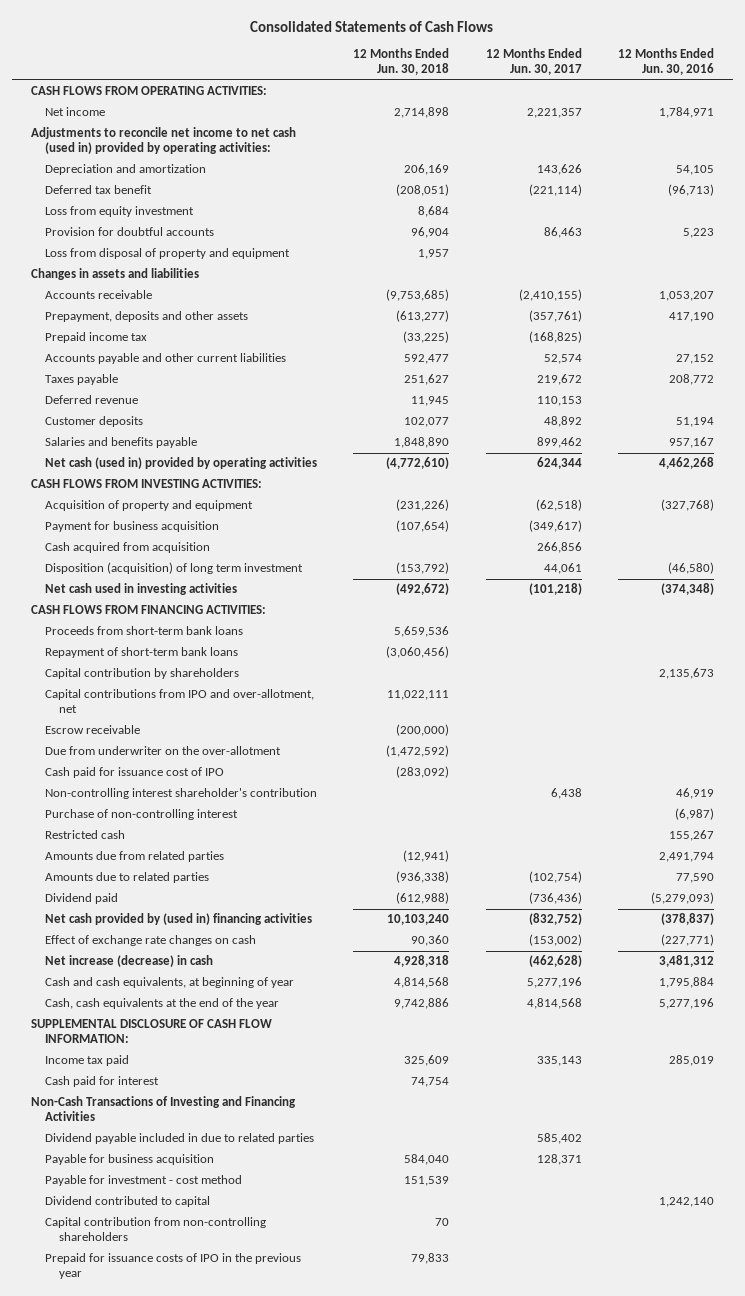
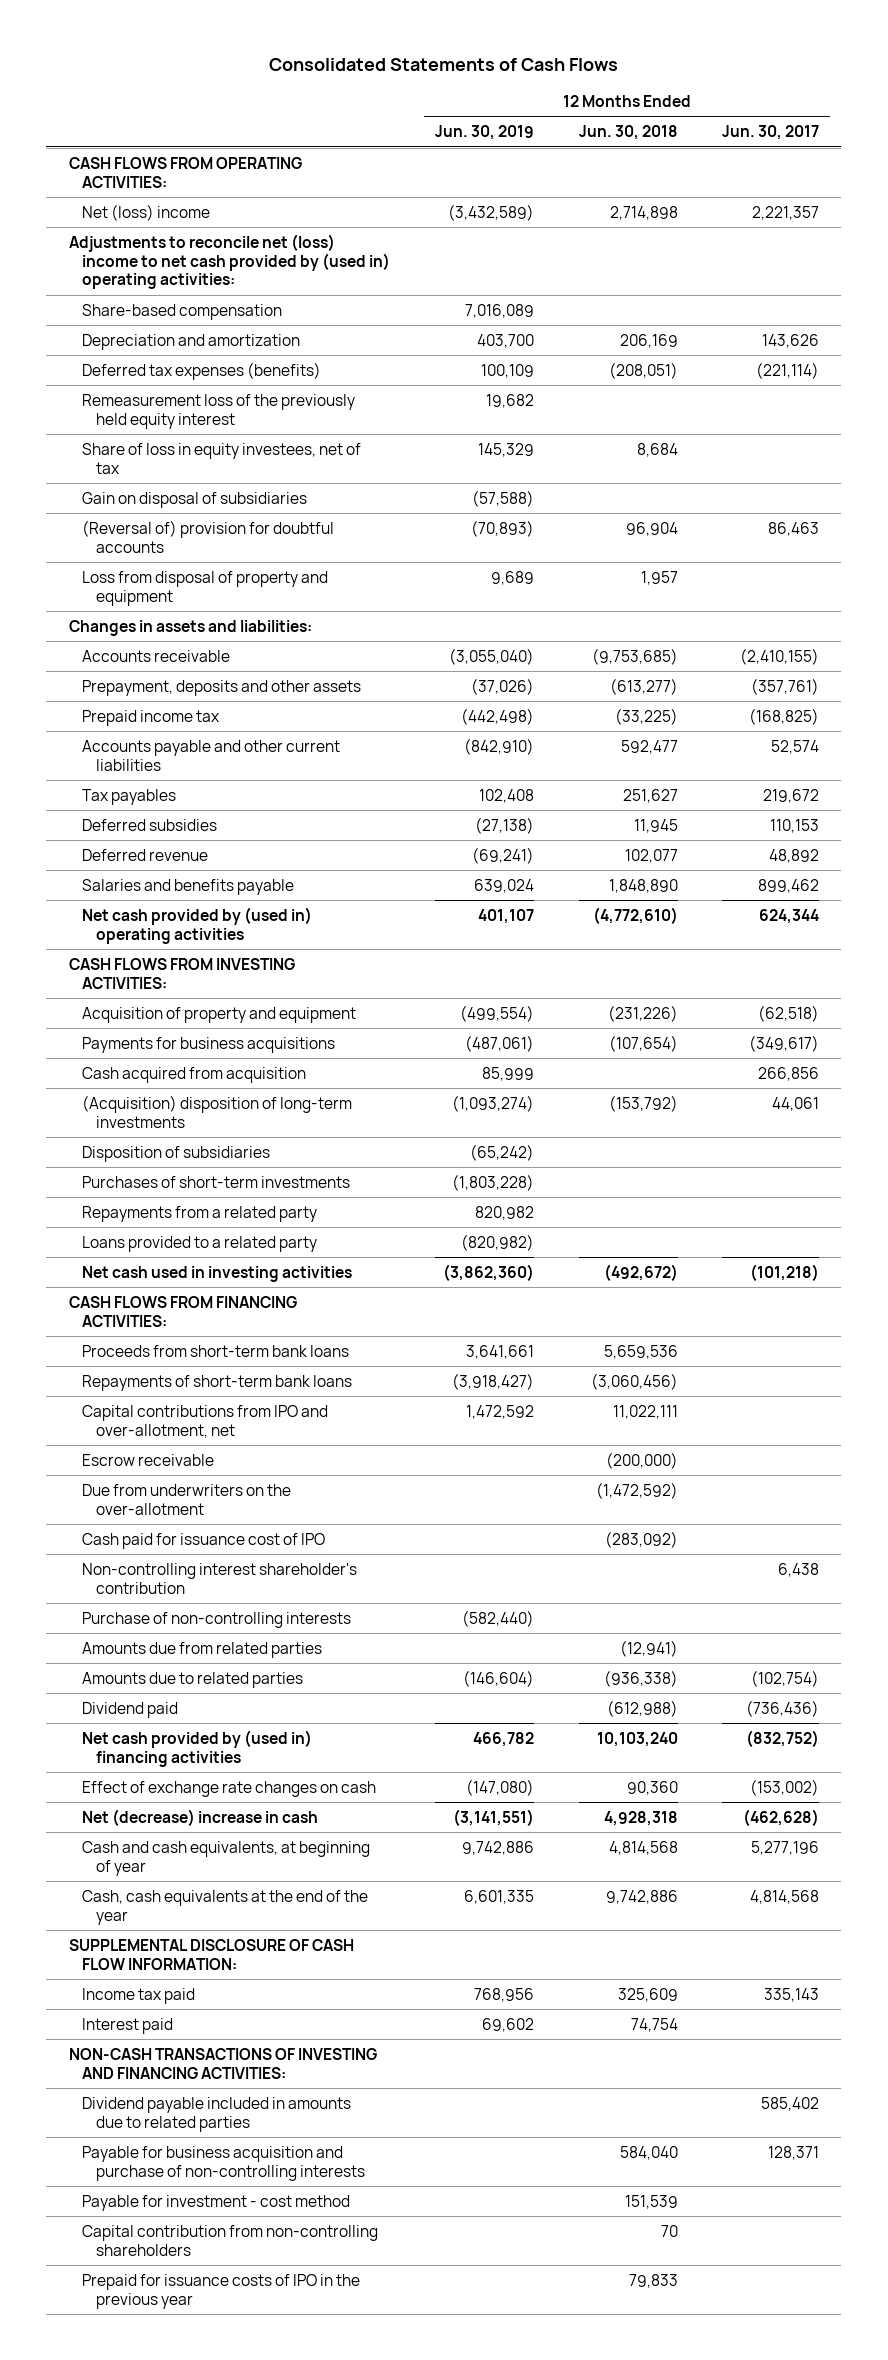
[618,48,715,76] 12 Months Ended Jun. 30, 2016 -> none
none -> [434,125,534,141] Jun. 30, 2019
[44,107,105,117] Net income -> [82,203,211,221] Net (loss) income
[30,127,296,155] Adjustments to reconcile net income to net cash (used in) provided by operating activities: -> [68,233,391,290] Adjustments to reconcile net (loss) income to net cash provided by (used in) operating activities:
none -> [82,303,283,320] Share-based compensation
[44,185,152,195] Deferred tax benefit -> [82,361,322,380] Deferred tax expenses (benefits)
none -> [82,393,356,429] Remeasurement loss of the previously held equity interest
[44,206,194,218] Loss from equity investment -> [82,442,362,474] Share of loss in equity investees, net of tax
none -> [82,491,308,508] Gain on disposal of subsidiaries
[44,227,214,237] Provision for doubtful accounts -> [82,519,335,553] (Reversal of) provision for doubtful accounts
[30,268,199,281] Changes in assets and liabilities -> [68,619,312,636] Changes in assets and liabilities:
[44,416,143,428] Customer deposits -> none
[44,374,118,386] Taxes payable -> [82,788,177,805] Tax payables
none -> [82,818,218,831] Deferred subsidies
[411,396,450,407] 11,945 -> [624,848,678,863] 102,077
[536,396,582,407] 110,153 -> [769,848,820,863] 48,892
[44,457,317,470] Net cash (used in) provided by operating activities -> [82,906,313,944] Net cash provided by (used in) operating activities
[44,521,219,533] Payment for business acquisition -> [82,1036,336,1053] Payments for business acquisitions
[44,562,303,575] Disposition (acquisition) of long term investment -> [82,1094,353,1128] (Acquisition) disposition of long-term investments
none -> [82,1145,271,1162] Disposition of subsidiaries
none -> [82,1175,351,1188] Purchases of short-term investments
none -> [82,1205,318,1222] Repayments from a related party
none -> [82,1235,318,1252] Loans provided to a related party
[44,668,239,680] Capital contribution by shareholders -> none
[44,647,238,659] Repayment of short-term bank loans -> [82,1374,353,1391] Repayments of short-term bank loans
[44,746,281,756] Due from underwriter on the over-allotment -> [82,1483,292,1515] Due from underwriters on the over-allotment
[44,830,125,840] Restricted cash -> none
[44,809,238,821] Purchase of non-controlling interest -> [82,1611,352,1628] Purchase of non-controlling interests
[44,955,213,968] Net increase (decrease) in cash -> [82,1808,319,1826] Net (decrease) increase in cash
[44,1076,159,1088] Cash paid for interest -> [82,2017,174,2034] Interest paid
[30,1096,296,1122] Non-Cash Transactions of Investing and Financing Activities -> [68,2047,377,2079] NON-CASH TRANSACTIONS OF INVESTING AND FINANCING ACTIVITIES:
[44,1133,314,1145] Dividend payable included in due to related parties -> [82,2096,352,2132] Dividend payable included in amounts due to related parties
[44,1154,214,1166] Payable for business acquisition -> [82,2145,366,2181] Payable for business acquisition and purchase of non-controlling interests
[44,1196,210,1208] Dividend contributed to capital -> none

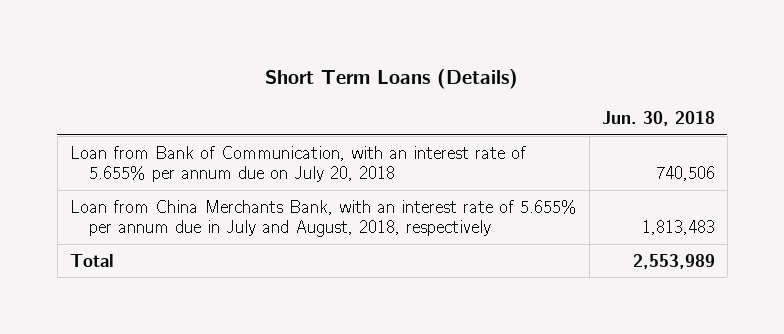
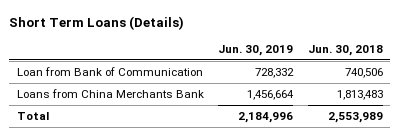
none -> [218,45,294,57] Jun. 30, 2019
[69,145,526,183] Loan from Bank of Communication, with an interest rate of 5.655% per annum due on July 20, 2018 -> [16,66,203,76] Loan from Bank of Communication
[69,199,577,238] Loan from China Merchants Bank, with an interest rate of 5.655% per annum due in July and August, 2018, respectively -> [16,88,204,98] Loans from China Merchants Bank

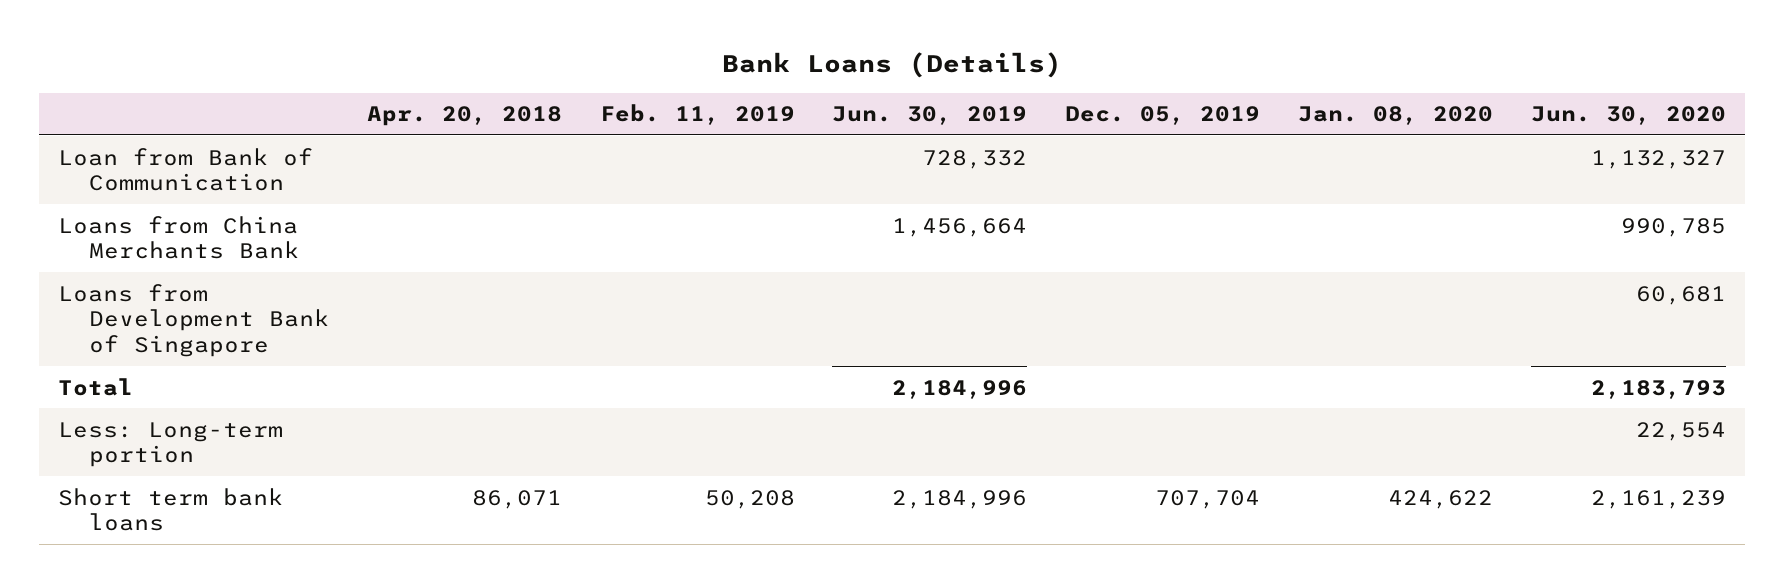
[9,15,185,30] Short Term Loans (Details) -> [721,51,1062,78] Bank Loans (Details)
[307,45,383,57] Jun. 30, 2018 -> none
none -> [366,106,562,127] Apr. 20, 2018
none -> [599,104,795,126] Feb. 11, 2019
none -> [1065,106,1261,126] Dec. 05, 2019
none -> [1297,106,1493,126] Jan. 08, 2020
none -> [1530,106,1726,126] Jun. 30, 2020
none -> [57,283,330,358] Loans from Development Bank of Singapore
none -> [57,421,283,468] Less: Long-term portion
none -> [57,487,283,532] Short term bank loans

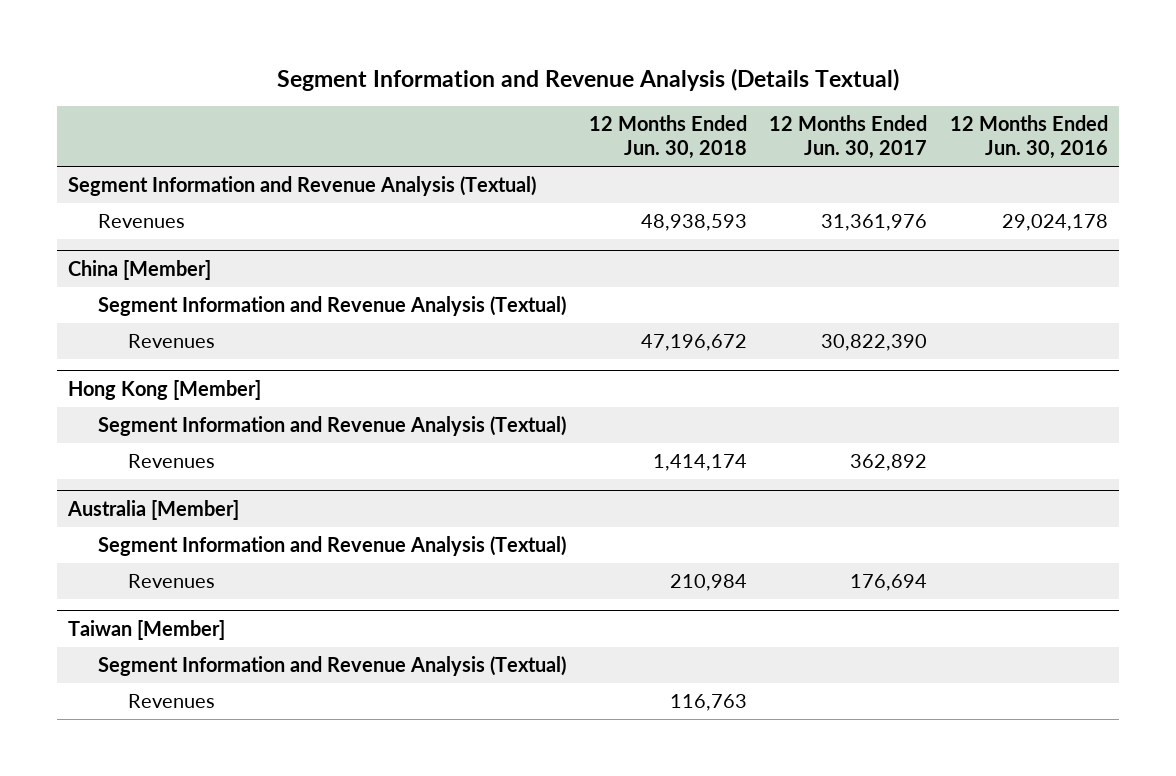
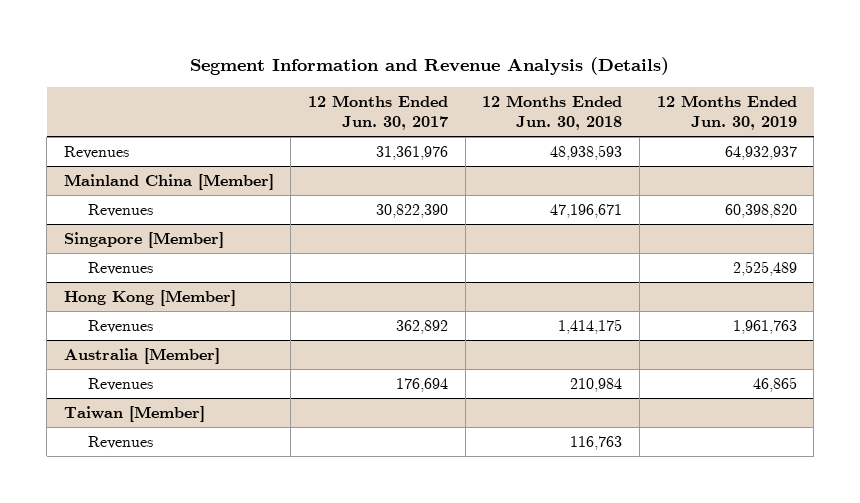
[276,67,899,91] Segment Information and Revenue Analysis (Details Textual) -> [190,57,670,76] Segment Information and Revenue Analysis (Details)
[949,115,1108,160] 12 Months Ended Jun. 30, 2016 -> none
none -> [656,94,797,131] 12 Months Ended Jun. 30, 2019
[67,175,536,196] Segment Information and Revenue Analysis (Textual) -> none
[97,295,566,316] Segment Information and Revenue Analysis (Textual) -> none
[67,259,211,280] China [Member] -> [63,174,274,191] Mainland China [Member]
[640,333,747,351] 47,196,672 -> [550,204,623,219] 47,196,671
none -> [63,232,224,249] Singapore [Member]
none -> [87,262,153,276] Revenues
[97,415,566,436] Segment Information and Revenue Analysis (Textual) -> none
[652,453,747,471] 1,414,174 -> [558,319,623,335] 1,414,175
[97,535,566,556] Segment Information and Revenue Analysis (Textual) -> none
[97,655,566,676] Segment Information and Revenue Analysis (Textual) -> none

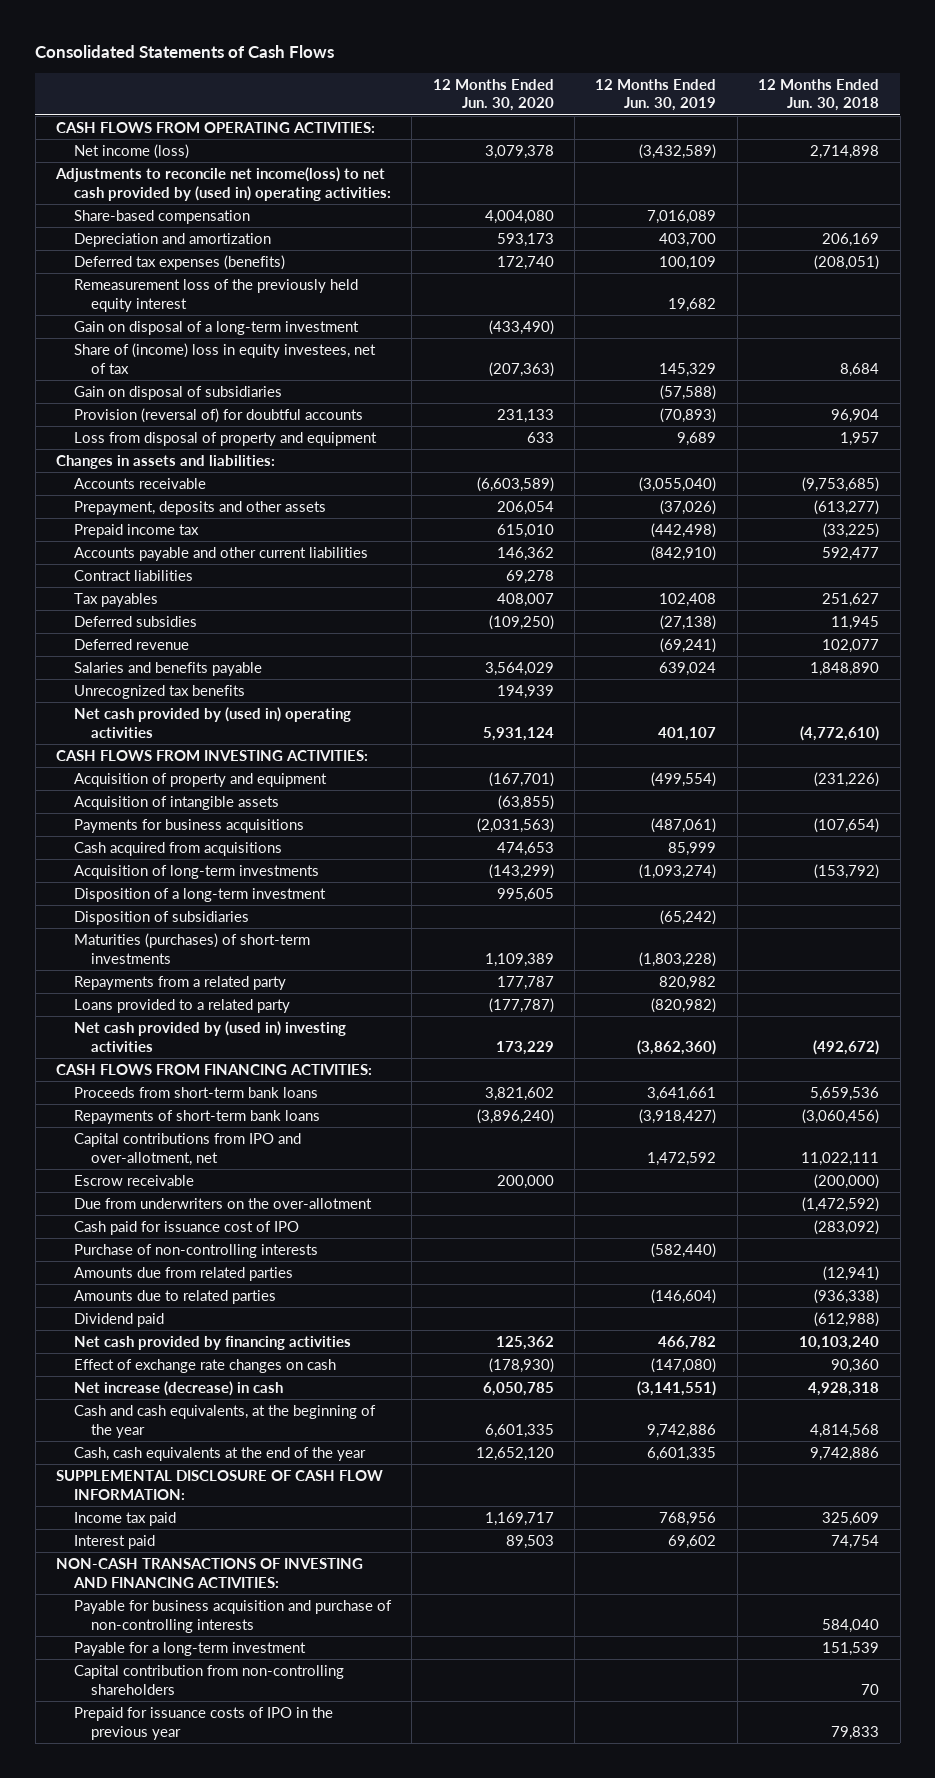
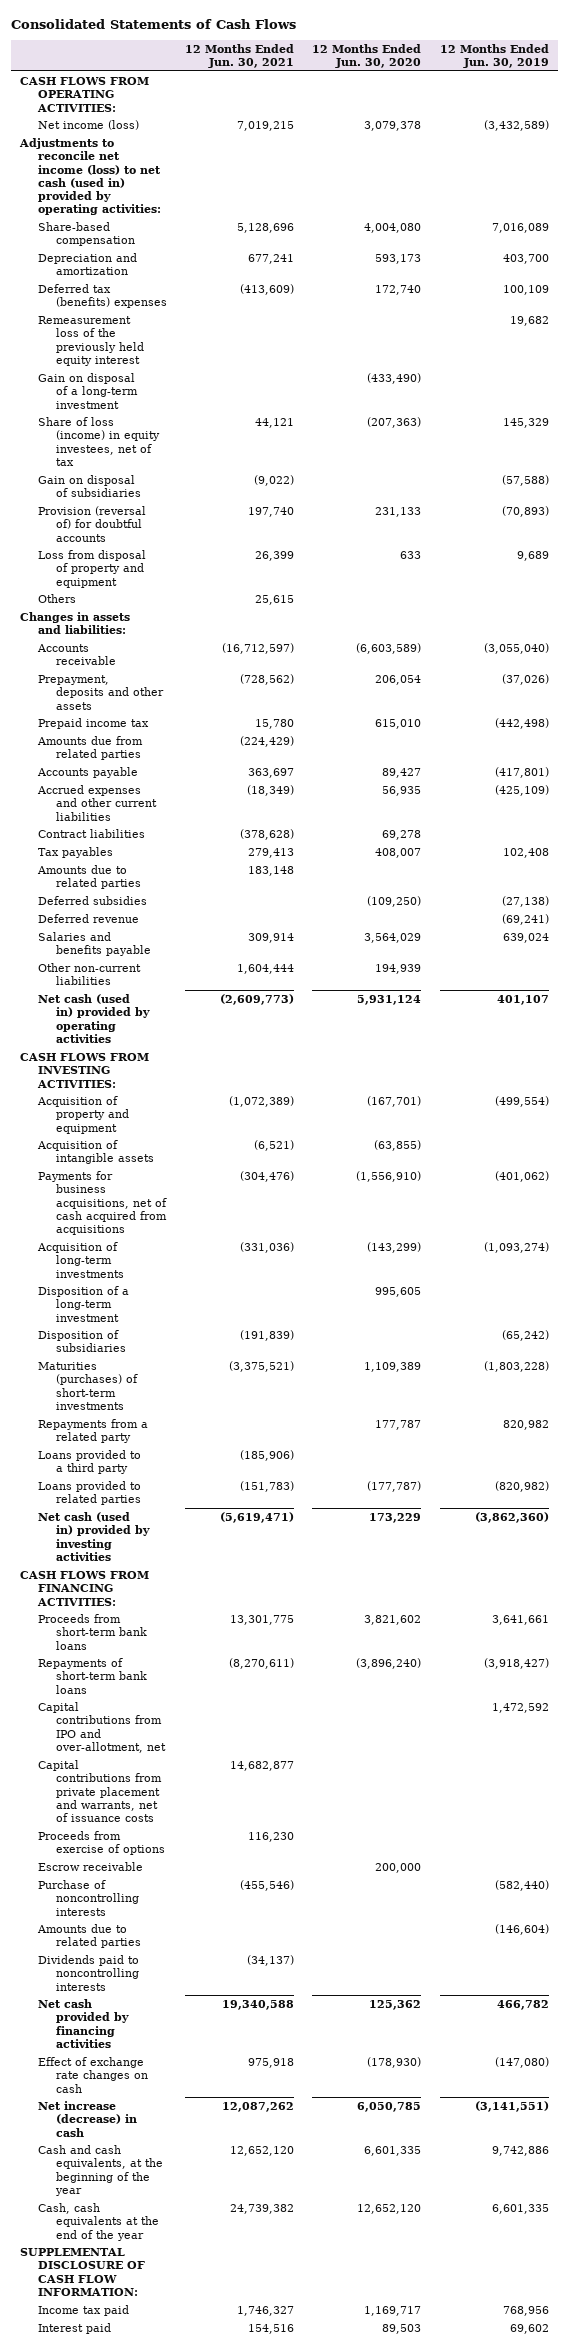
[758,78,880,112] 12 Months Ended Jun. 30, 2018 -> none
none -> [184,43,294,69] 12 Months Ended Jun. 30, 2021
[55,166,391,201] Adjustments to reconcile net income(loss) to net cash provided by (used in) operating activities: -> [19,137,161,216] Adjustments to reconcile net income (loss) to net cash (used in) provided by operating activities:
[73,254,285,270] Deferred tax expenses (benefits) -> [37,283,167,309] Deferred tax (benefits) expenses
[73,342,376,374] Share of (income) loss in equity investees, net of tax -> [37,416,160,466] Share of loss (income) in equity investees, net of tax
none -> [37,593,76,603] Others
[73,1266,293,1281] Amounts due from related parties -> [36,735,143,761] Amounts due from related parties
none -> [36,766,138,778] Accounts payable
[73,546,368,561] Accounts payable and other current liabilities -> [36,784,157,821] Accrued expenses and other current liabilities
[496,546,554,561] 146,362 -> [382,785,422,796] 56,935
[651,545,717,561] (842,910) -> [494,784,549,796] (425,109)
none -> [36,864,141,890] Amounts due to related parties
[73,684,245,699] Unrecognized tax benefits -> [37,962,141,986] Other non-current liabilities
[73,706,351,738] Net cash provided by (used in) operating activities -> [37,993,150,1043] Net cash (used in) provided by operating activities
[73,841,282,856] Cash acquired from acquisitions -> none
[73,818,304,833] Payments for business acquisitions -> [37,1170,167,1236] Payments for business acquisitions, net of cash acquired from acquisitions
[476,817,554,833] (2,031,563) -> [356,1170,422,1182] (1,556,910)
[651,817,717,833] (487,061) -> [494,1170,549,1182] (401,062)
none -> [37,1449,141,1475] Loans provided to a third party
[73,998,290,1013] Loans provided to a related party -> [37,1480,141,1506] Loans provided to related parties
[73,1020,346,1052] Net cash provided by (used in) investing activities -> [37,1511,150,1561] Net cash (used in) provided by investing activities
none -> [37,1759,162,1823] Capital contributions from private placement and warrants, net of issuance costs
none -> [37,1830,165,1856] Proceeds from exercise of options
[73,1197,372,1209] Due from underwriters on the over-allotment -> none
[73,1220,299,1235] Cash paid for issuance cost of IPO -> none
[73,1243,318,1258] Purchase of non-controlling interests -> [37,1879,139,1916] Purchase of noncontrolling interests
[73,1312,164,1327] Dividend paid -> [37,1954,139,1991] Dividends paid to noncontrolling interests
[56,1557,364,1588] NON-CASH TRANSACTIONS OF INVESTING AND FINANCING ACTIVITIES: -> none
[73,1599,392,1633] Payable for business acquisition and purchase of non-controlling interests -> none
[73,1641,306,1656] Payable for a long-term investment -> none
[73,1664,344,1695] Capital contribution from non-controlling shareholders -> none
[73,1706,333,1740] Prepaid for issuance costs of IPO in the previous year -> none

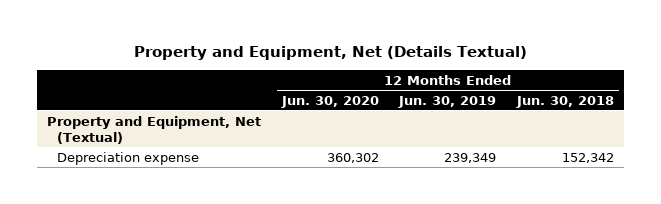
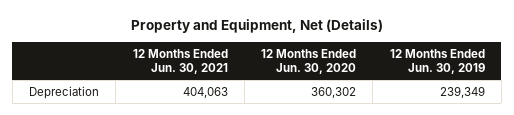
[134,46,528,61] Property and Equipment, Net (Details Textual) -> [130,19,383,34] Property and Equipment, Net (Details)
[515,95,614,108] Jun. 30, 2018 -> none
none -> [132,48,228,74] 12 Months Ended Jun. 30, 2021
[47,115,262,144] Property and Equipment, Net (Textual) -> none
[57,151,200,165] Depreciation expense -> [29,85,100,99] Depreciation

